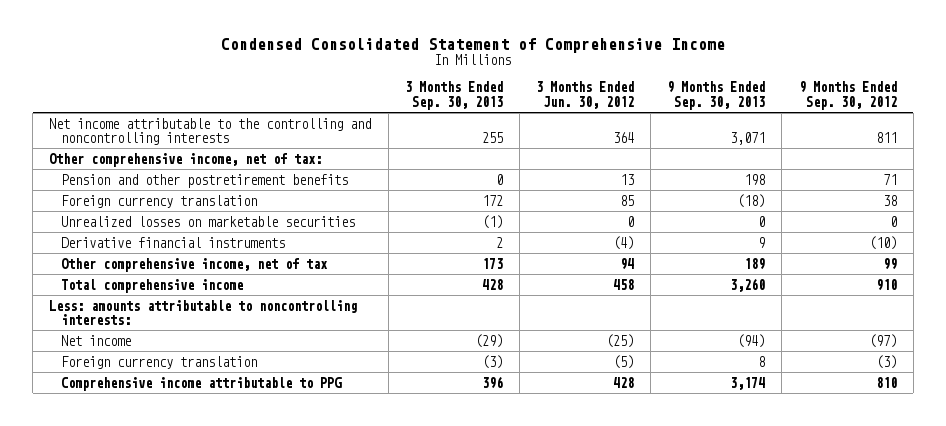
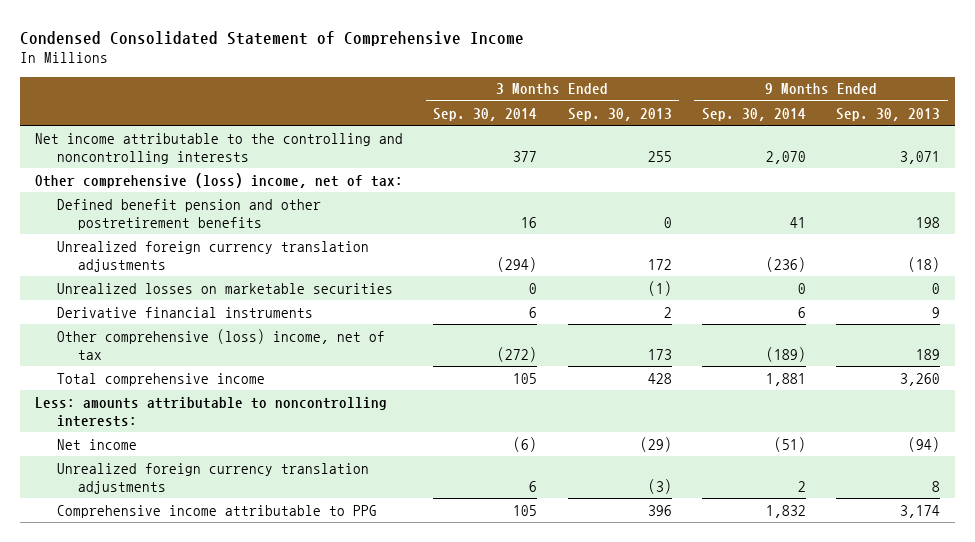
[536,81,635,109] 3 Months Ended Jun. 30, 2012 -> none
[798,81,897,110] 9 Months Ended Sep. 30, 2012 -> none
none -> [433,107,538,121] Sep. 30, 2014
none -> [701,107,806,121] Sep. 30, 2014
[49,152,323,167] Other comprehensive income, net of tax: -> [35,172,404,188] Other comprehensive (loss) income, net of tax:
[60,173,348,188] Pension and other postretirement benefits -> [56,198,321,230] Defined benefit pension and other postretirement benefits
[60,194,257,208] Foreign currency translation -> [56,240,369,272] Unrealized foreign currency translation adjustments
[60,257,328,272] Other comprehensive income, net of tax -> [56,328,385,360] Other comprehensive (loss) income, net of tax
[60,355,257,369] Foreign currency translation -> [56,462,369,494] Unrealized foreign currency translation adjustments

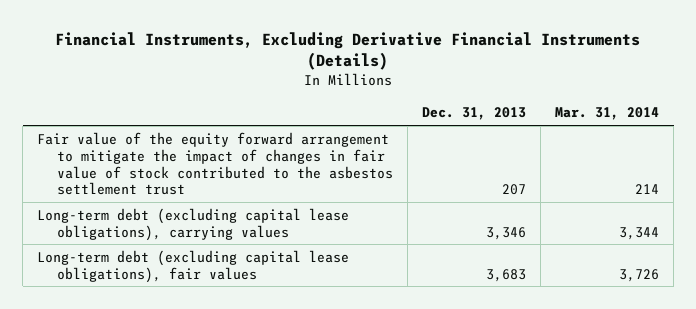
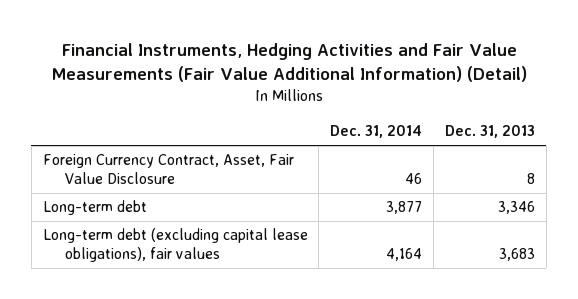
[55,31,641,71] Financial Instruments, Excluding Derivative Financial Instruments (Details) -> [50,42,527,83] Financial Instruments, Hedging Activities and Fair Value Measurements (Fair Value Additional Information) (Detail)
[555,107,660,121] Mar. 31, 2014 -> none
none -> [330,125,423,139] Dec. 31, 2014
[37,131,393,196] Fair value of the equity forward arrangement to mitigate the impact of changes in fair value of stock contributed to the asbestos settlement trust -> none
none -> [42,154,294,185] Foreign Currency Contract, Asset, Fair Value Disclosure
[37,207,350,241] Long-term debt (excluding capital lease obligations), carrying values -> [42,200,147,216] Long-term debt

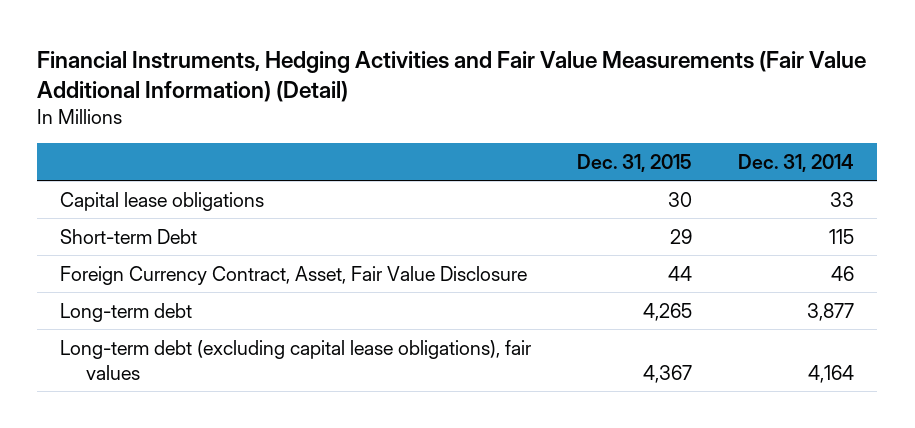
[444,125,535,139] Dec. 31, 2013 -> none
none -> [577,153,693,172] Dec. 31, 2015
none -> [60,191,265,211] Capital lease obligations
none -> [60,228,198,244] Short-term Debt

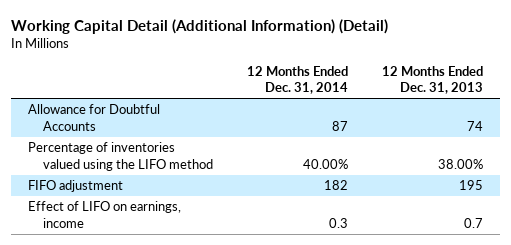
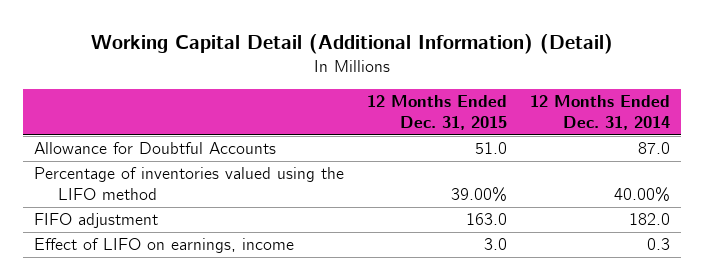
[381,65,483,95] 12 Months Ended Dec. 31, 2013 -> none
none -> [367,95,508,131] 12 Months Ended Dec. 31, 2015
[332,120,349,131] 87 -> [638,142,671,155] 87.0
[324,180,349,191] 182 -> [629,213,671,226] 182.0

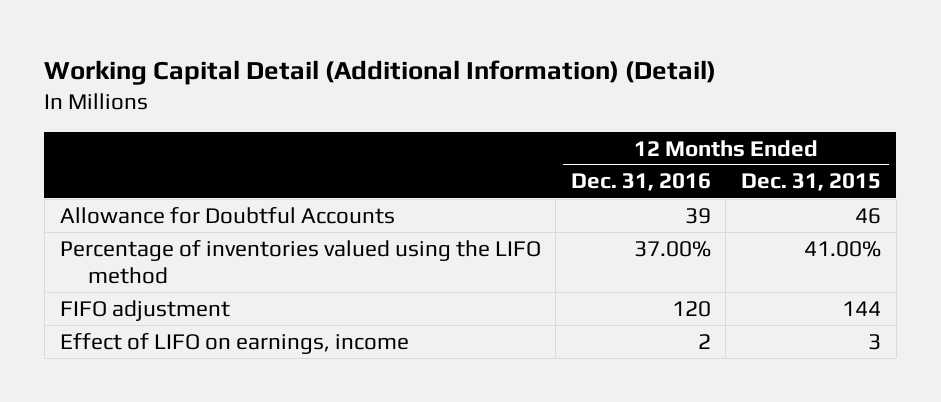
[530,95,671,131] 12 Months Ended Dec. 31, 2014 -> none
none -> [570,173,711,192] Dec. 31, 2016
[475,142,508,155] 51.0 -> [855,207,882,224] 46
[451,187,508,203] 39.00% -> [804,240,882,257] 41.00%
[466,213,508,226] 163.0 -> [842,300,882,316] 144
[484,238,508,251] 3.0 -> [868,333,882,350] 3

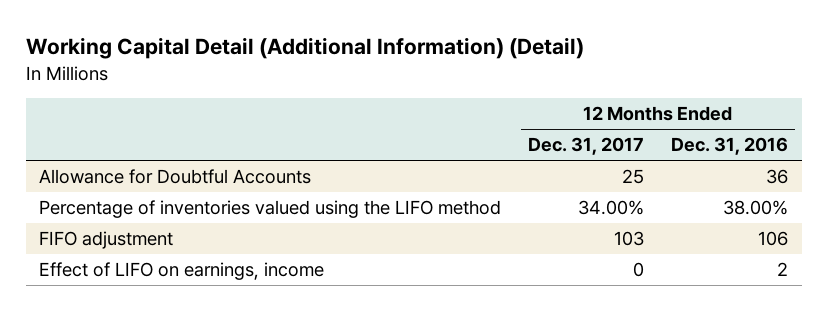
[741,173,882,192] Dec. 31, 2015 -> none
none -> [528,137,645,156] Dec. 31, 2017
[684,207,711,224] 39 -> [766,169,789,185] 36
[633,240,711,257] 37.00% -> [723,200,789,216] 38.00%
[671,300,711,317] 120 -> [758,231,789,247] 106

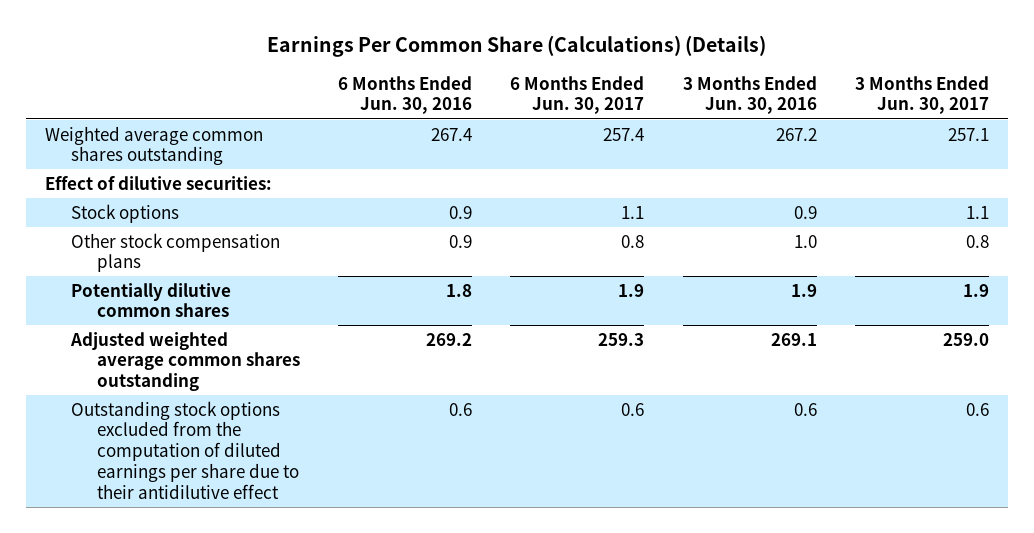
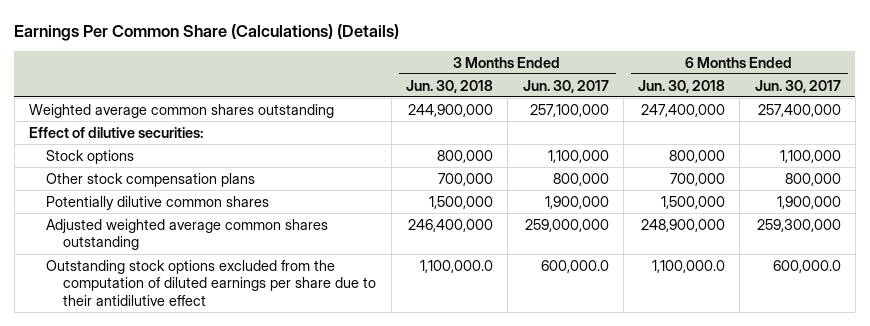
[338,75,473,115] 6 Months Ended Jun. 30, 2016 -> none
[682,75,817,115] 3 Months Ended Jun. 30, 2016 -> none
none -> [405,79,493,93] Jun. 30, 2018
none -> [638,79,726,93] Jun. 30, 2018
[603,127,645,141] 257.4 -> [757,103,841,117] 257,400,000
[947,127,989,141] 257.1 -> [529,103,609,117] 257,100,000
[621,205,645,219] 1.1 -> [779,149,841,163] 1,100,000
[965,205,989,219] 1.1 -> [547,149,609,163] 1,100,000
[621,234,645,248] 0.8 -> [784,172,841,186] 800,000
[965,234,989,248] 0.8 -> [552,172,609,186] 800,000
[618,283,645,297] 1.9 -> [776,195,841,209] 1,900,000
[962,283,989,297] 1.9 -> [544,195,609,209] 1,900,000
[598,332,645,346] 259.3 -> [756,218,841,232] 259,300,000
[942,332,989,346] 259.0 -> [524,218,609,232] 259,000,000
[621,402,645,416] 0.6 -> [772,259,841,273] 600,000.0
[965,402,989,416] 0.6 -> [540,259,609,273] 600,000.0

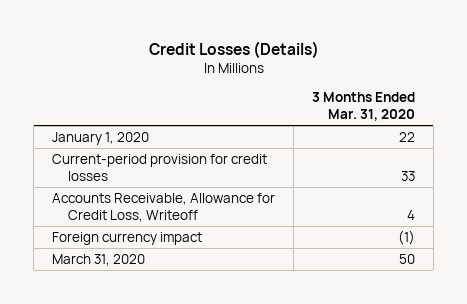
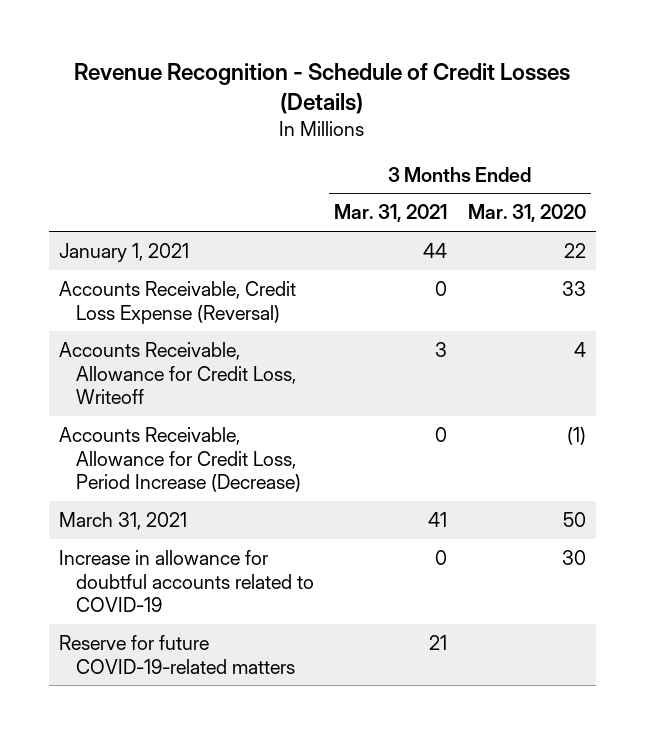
[148,40,319,58] Credit Losses (Details) -> [74,62,571,114] Revenue Recognition - Schedule of Credit Losses (Details)
none -> [334,204,448,223] Mar. 31, 2021
[52,132,150,146] January 1, 2020 -> [59,242,190,262] January 1, 2021
[52,154,268,181] Current-period provision for credit losses -> [59,280,297,324] Accounts Receivable, Credit Loss Expense (Reversal)
[52,232,203,246] Foreign currency impact -> [59,426,301,493] Accounts Receivable, Allowance for Credit Loss, Period Increase (Decrease)
[52,254,146,267] March 31, 2020 -> [59,511,188,530] March 31, 2021
none -> [59,549,314,613] Increase in allowance for doubtful accounts related to COVID-19
none -> [59,634,295,674] Reserve for future COVID-19-related matters

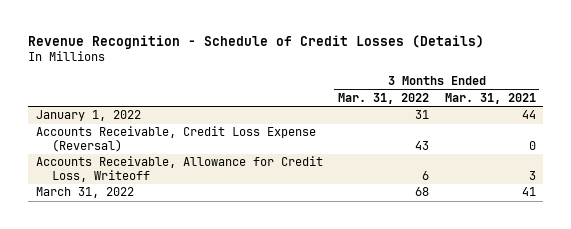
[467,204,586,223] Mar. 31, 2020 -> none
none -> [338,92,430,104] Mar. 31, 2022
[59,242,190,262] January 1, 2021 -> [35,110,141,122] January 1, 2022
[59,426,301,493] Accounts Receivable, Allowance for Credit Loss, Period Increase (Decrease) -> none
[59,549,314,613] Increase in allowance for doubtful accounts related to COVID-19 -> none
[59,634,295,674] Reserve for future COVID-19-related matters -> none
[59,511,188,530] March 31, 2021 -> [35,187,134,199] March 31, 2022

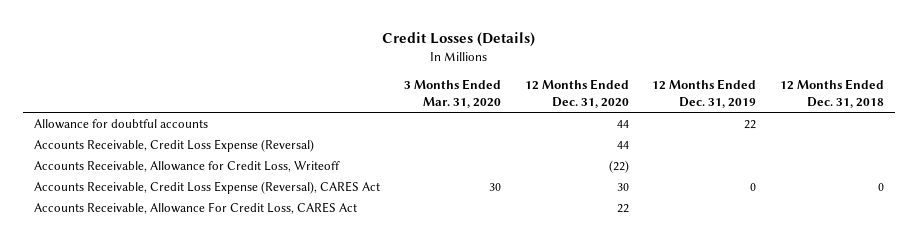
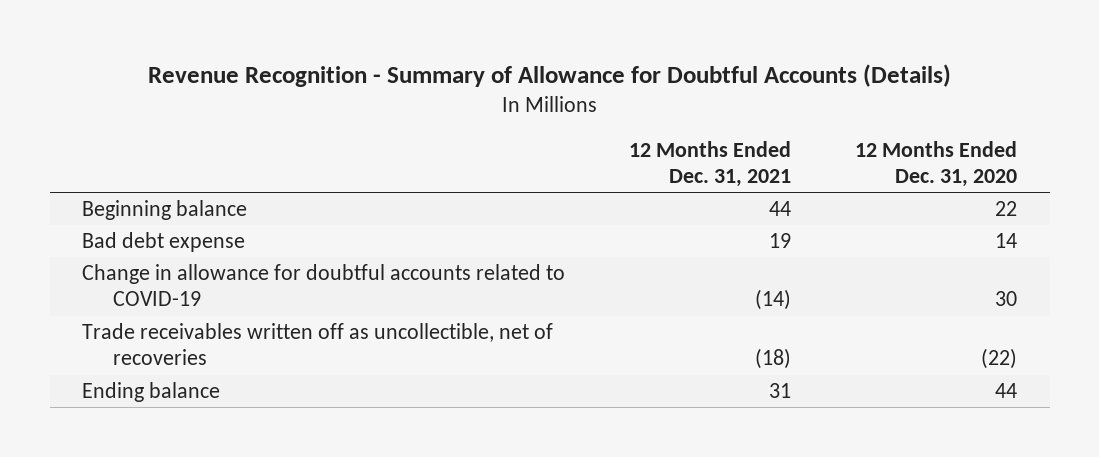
[382,32,536,48] Credit Losses (Details) -> [147,63,951,87] Revenue Recognition - Summary of Allowance for Doubtful Accounts (Details)
[403,78,501,108] 3 Months Ended Mar. 31, 2020 -> none
[652,78,757,108] 12 Months Ended Dec. 31, 2019 -> none
[779,78,884,108] 12 Months Ended Dec. 31, 2018 -> none
none -> [629,140,792,187] 12 Months Ended Dec. 31, 2021
[34,118,209,129] Allowance for doubtful accounts -> none
[34,138,315,152] Accounts Receivable, Credit Loss Expense (Reversal) -> none
[34,180,381,194] Accounts Receivable, Credit Loss Expense (Reversal), CARES Act -> none
[34,201,358,214] Accounts Receivable, Allowance For Credit Loss, CARES Act -> none
none -> [81,200,247,221] Beginning balance
none -> [81,232,245,253] Bad debt expense
none -> [81,264,565,307] Change in allowance for doubtful accounts related to COVID-19
[34,160,341,172] Accounts Receivable, Allowance for Credit Loss, Writeoff -> [81,323,553,366] Trade receivables written off as uncollectible, net of recoveries
none -> [81,382,220,403] Ending balance

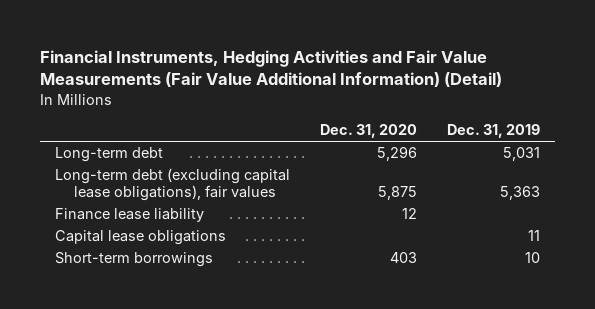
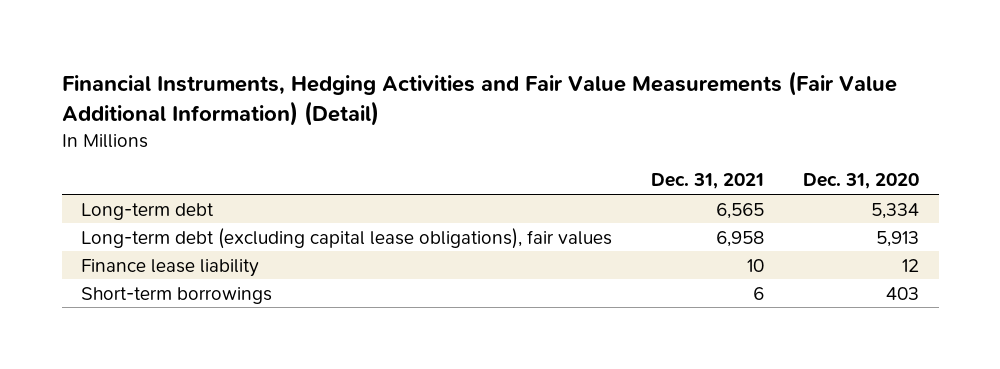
[447,124,541,139] Dec. 31, 2019 -> none
none -> [651,173,765,190] Dec. 31, 2021
[377,146,418,162] 5,296 -> [871,202,920,219] 5,334
[378,186,418,201] 5,875 -> [876,230,920,247] 5,913
[55,230,227,246] Capital lease obligations -> none

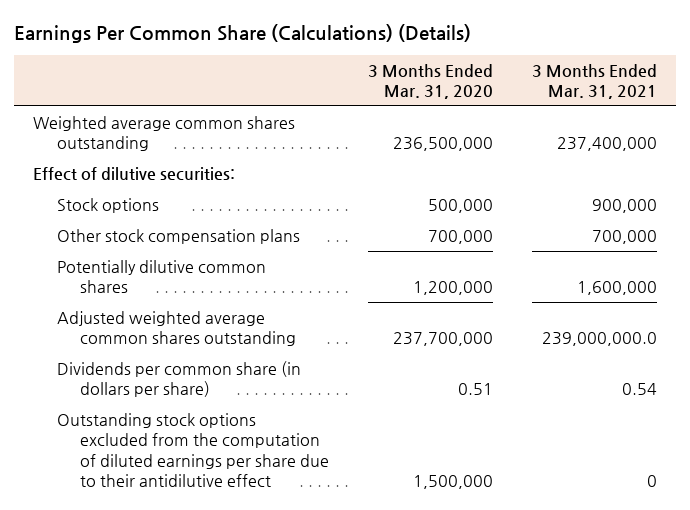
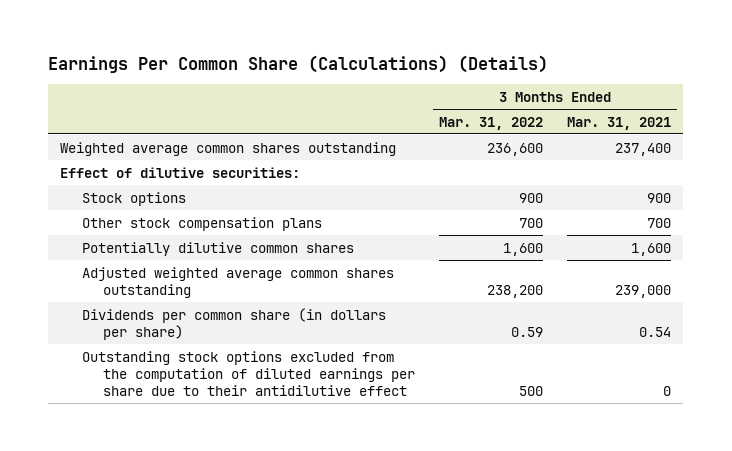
[368,63,494,99] 3 Months Ended Mar. 31, 2020 -> none
none -> [439,116,544,130] Mar. 31, 2022
[556,137,657,152] 237,400,000 -> [615,142,672,156] 237,400
[591,199,657,214] 900,000 -> [647,192,672,203] 900
[591,230,657,245] 700,000 -> [647,217,672,228] 700
[576,281,657,296] 1,600,000 -> [631,242,672,256] 1,600
[541,332,657,347] 239,000,000.0 -> [615,284,672,298] 239,000

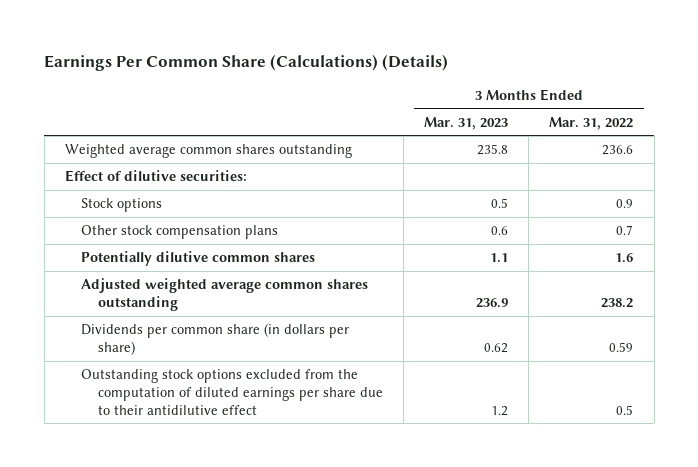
[567,116,672,130] Mar. 31, 2021 -> none
none -> [424,116,509,130] Mar. 31, 2023
[487,142,544,156] 236,600 -> [602,145,634,156] 236.6
[519,192,544,203] 900 -> [616,199,634,209] 0.9
[519,217,544,228] 700 -> [616,225,634,236] 0.7
[503,242,544,256] 1,600 -> [615,253,634,264] 1.6
[487,284,544,298] 238,200 -> [601,297,634,308] 238.2
[519,385,544,396] 500 -> [616,404,634,415] 0.5

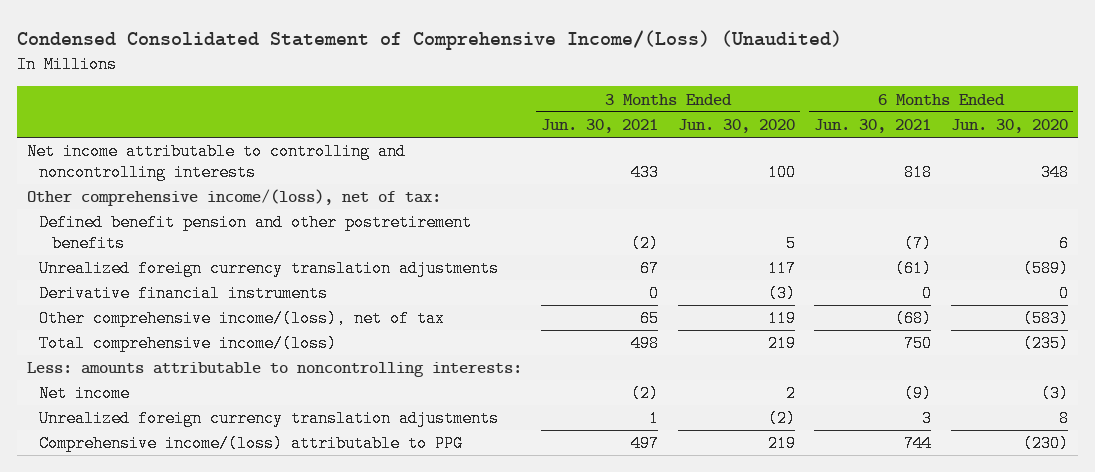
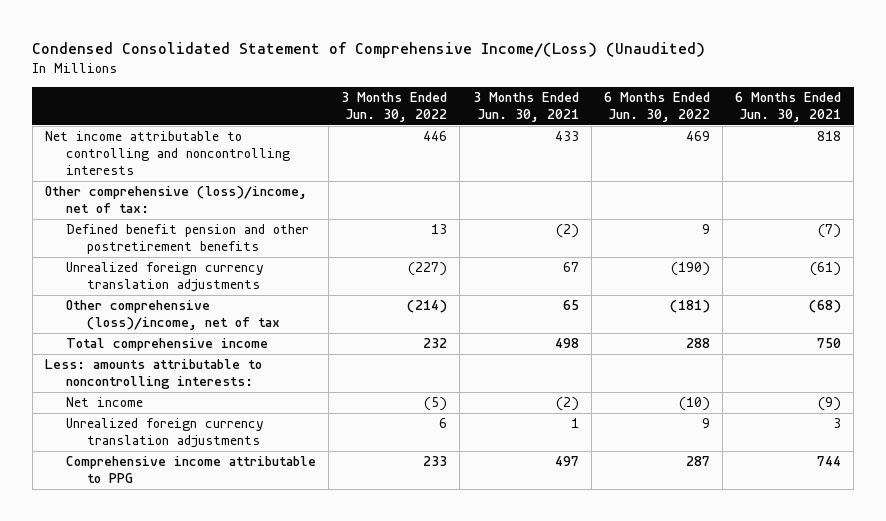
[677,118,795,133] Jun. 30, 2020 -> none
[950,118,1068,133] Jun. 30, 2020 -> none
none -> [341,92,448,123] 3 Months Ended Jun. 30, 2022
none -> [603,92,710,123] 6 Months Ended Jun. 30, 2022
[26,189,441,207] Other comprehensive income/(loss), net of tax: -> [44,186,307,214] Other comprehensive (loss)/income, net of tax:
[39,285,329,303] Derivative financial instruments -> none
[39,310,446,328] Other comprehensive income/(loss), net of tax -> [65,300,281,331] Other comprehensive (loss)/income, net of tax
[39,335,338,353] Total comprehensive income/(loss) -> [65,338,268,352] Total comprehensive income
[39,435,464,453] Comprehensive income/(loss) attributable to PPG -> [65,456,316,484] Comprehensive income attributable to PPG

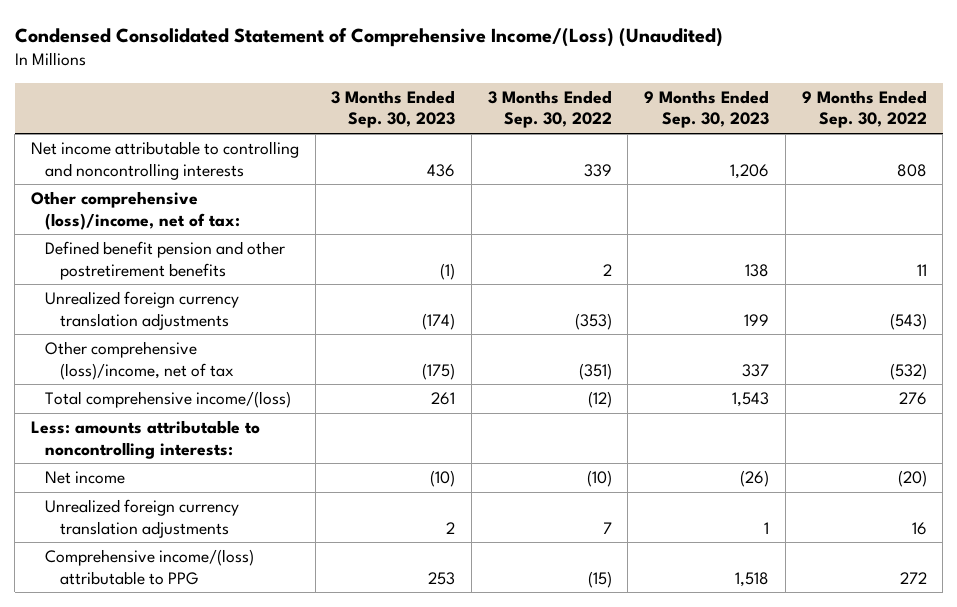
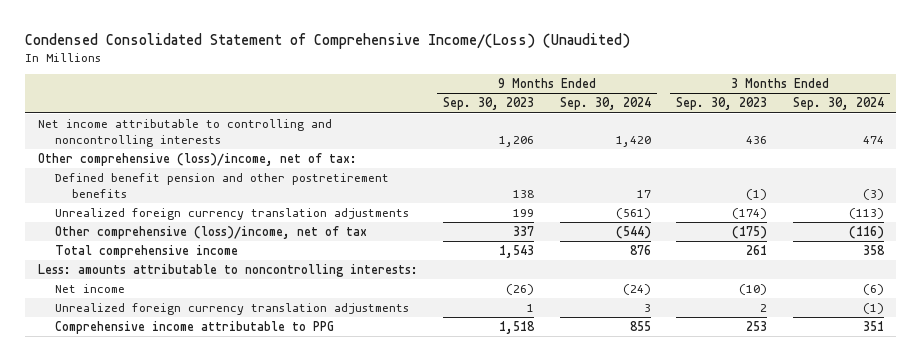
[487,89,612,129] 3 Months Ended Sep. 30, 2022 -> none
[801,89,927,129] 9 Months Ended Sep. 30, 2022 -> none
none -> [559,97,651,111] Sep. 30, 2024
none -> [792,97,884,111] Sep. 30, 2024
[45,391,292,409] Total comprehensive income/(loss) -> [54,244,238,258] Total comprehensive income
[45,549,255,585] Comprehensive income/(loss) attributable to PPG -> [54,320,334,334] Comprehensive income attributable to PPG

